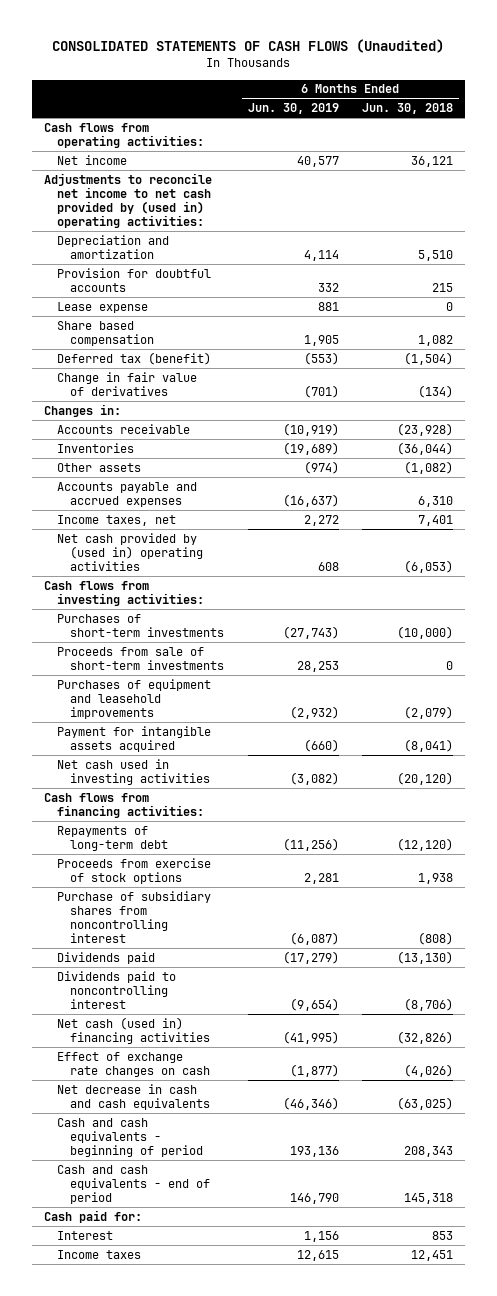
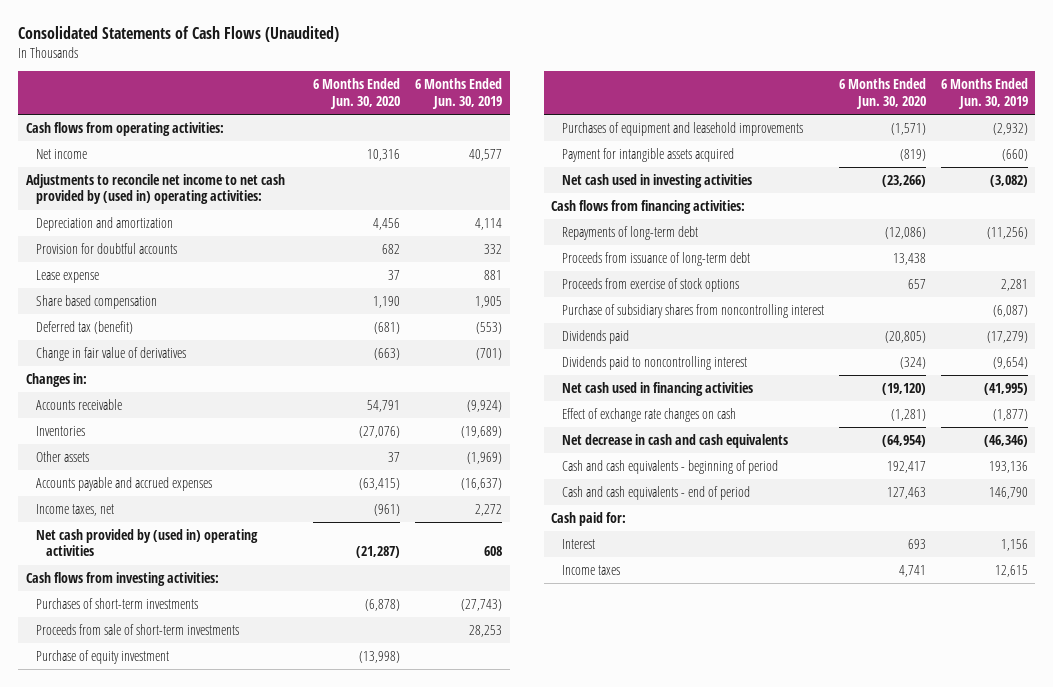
[52,38,445,53] CONSOLIDATED STATEMENTS OF CASH FLOWS (Unaudited) -> [18,26,340,43] Consolidated Statements of Cash Flows (Unaudited)
[362,103,454,115] Jun. 30, 2018 -> none
none -> [313,78,401,109] 6 Months Ended Jun. 30, 2020
[282,422,339,436] (10,919) -> [467,399,503,412] (9,924)
[303,460,339,474] (974) -> [467,451,503,464] (1,969)
none -> [36,649,170,664] Purchase of equity investment
none -> [561,251,750,266] Proceeds from issuance of long-term debt
[57,1016,211,1044] Net cash (used in) financing activities -> [561,381,753,396] Net cash used in financing activities

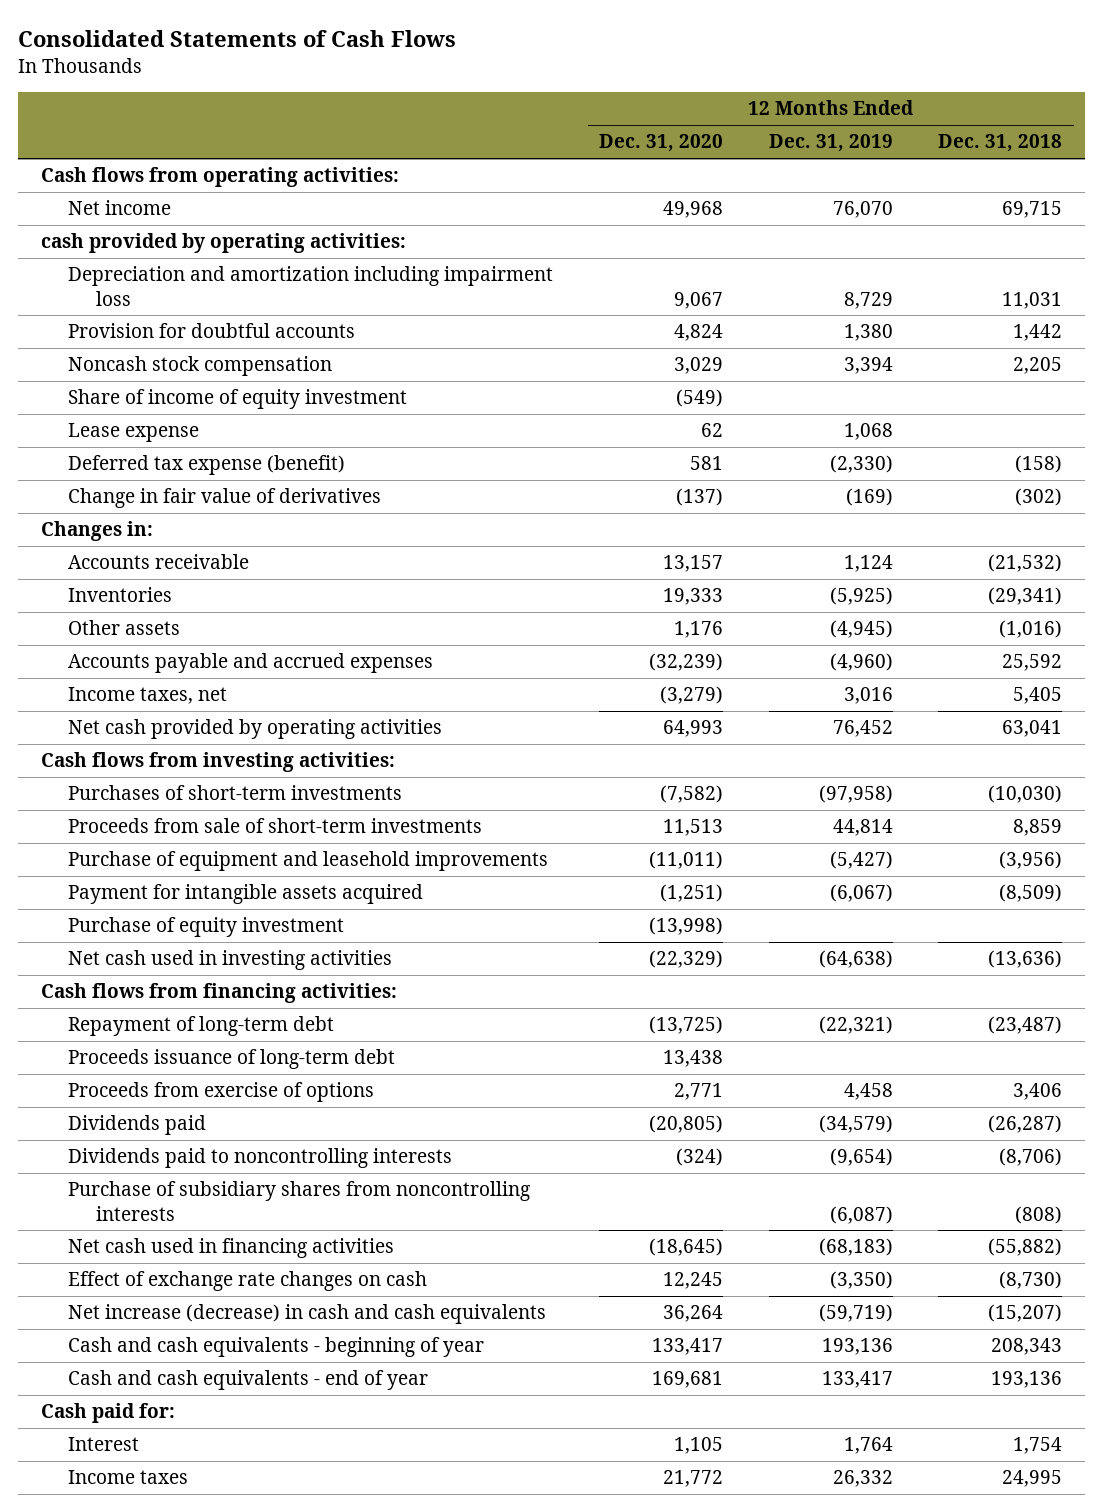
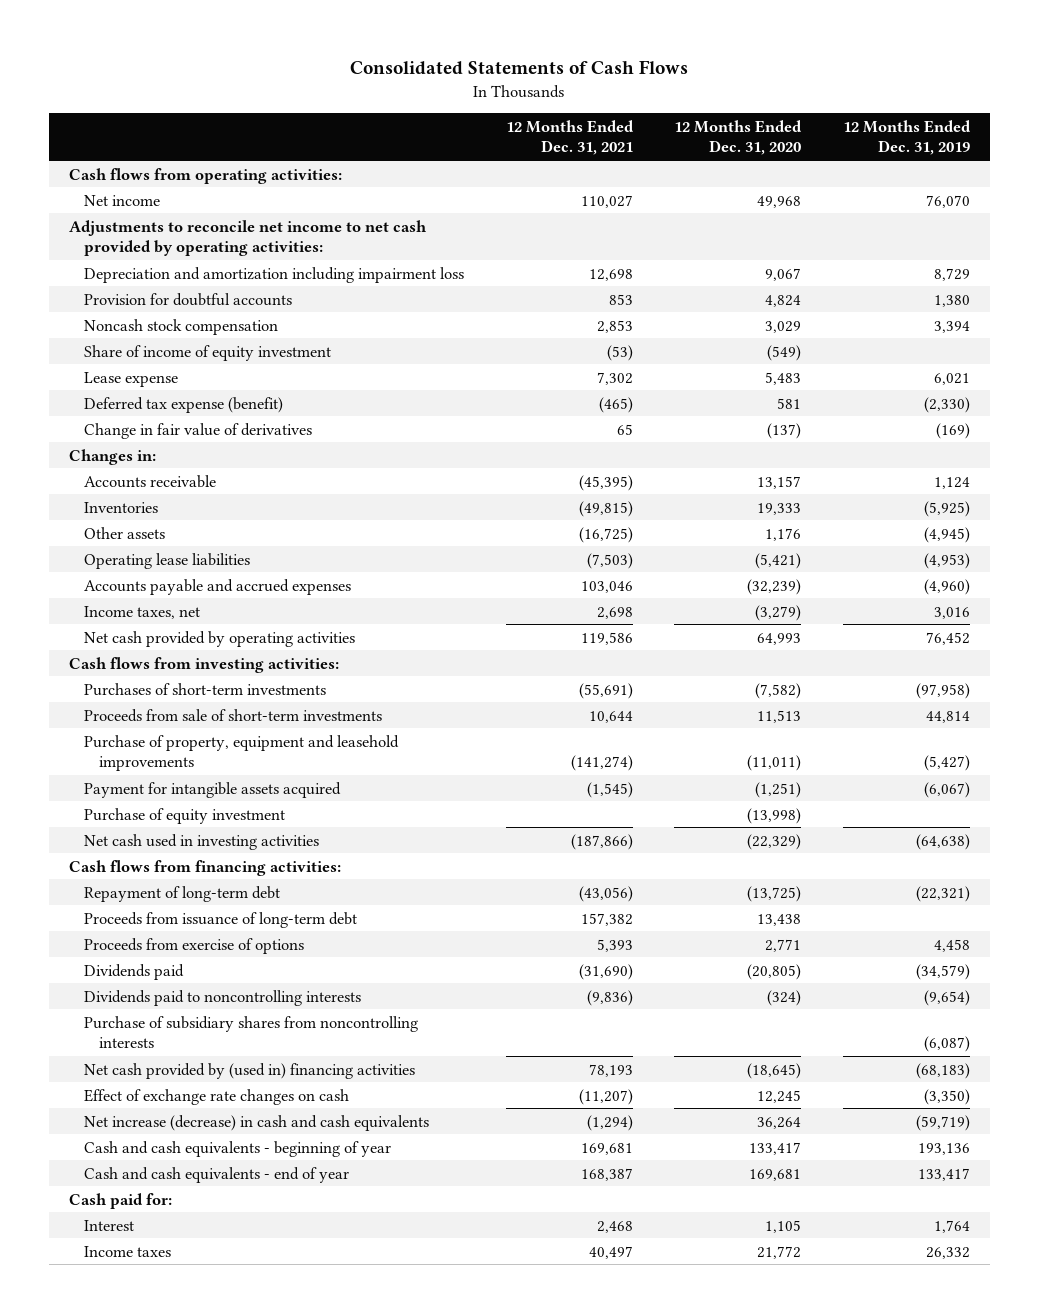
[938,134,1063,153] Dec. 31, 2018 -> none
none -> [505,119,634,156] 12 Months Ended Dec. 31, 2021
[40,233,406,254] cash provided by operating activities: -> [69,219,428,257] Adjustments to reconcile net income to net cash provided by operating activities:
[701,423,724,438] 62 -> [765,371,802,385] 5,483
[843,423,893,441] 1,068 -> [933,372,970,385] 6,021
none -> [83,552,250,569] Operating lease liabilities
[68,851,549,872] Purchase of equipment and leasehold improvements -> [83,734,399,772] Purchase of property, equipment and leasehold improvements
[68,1049,396,1070] Proceeds issuance of long-term debt -> [83,911,357,928] Proceeds from issuance of long-term debt
[68,1238,395,1259] Net cash used in financing activities -> [83,1062,415,1079] Net cash provided by (used in) financing activities

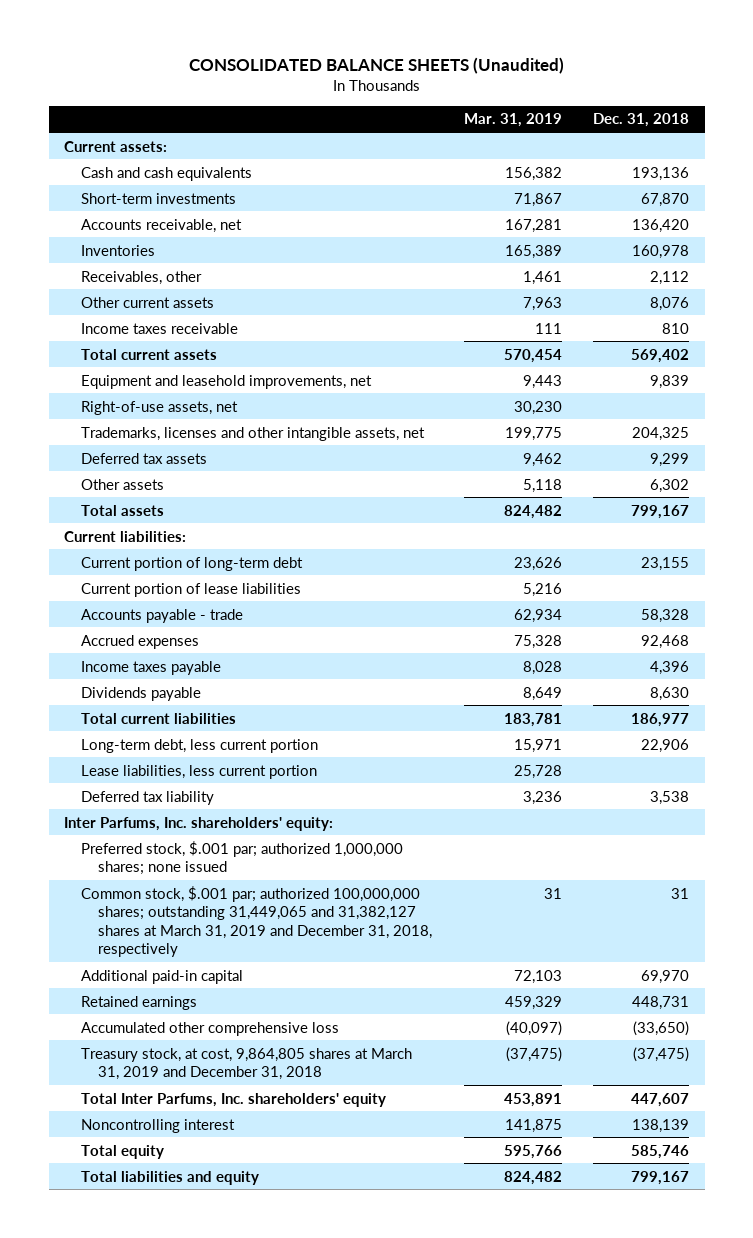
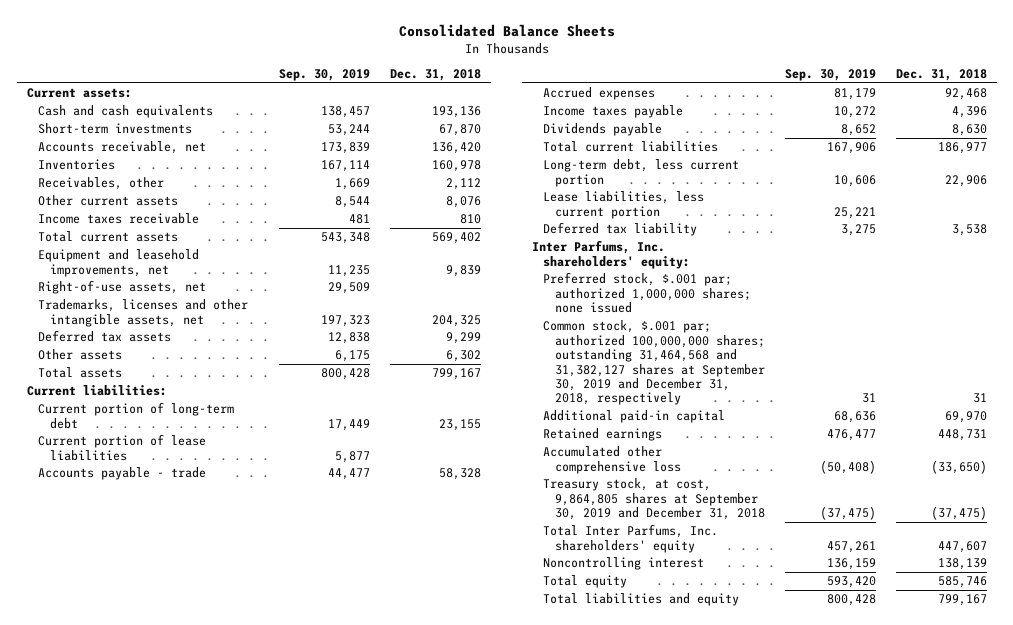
[188,57,564,75] CONSOLIDATED BALANCE SHEETS (Unaudited) -> [398,24,615,38] Consolidated Balance Sheets
[463,113,562,128] Mar. 31, 2019 -> none
none -> [279,69,371,82] Sep. 30, 2019
[81,885,433,958] Common stock, $.001 par; authorized 100,000,000 shares; outstanding 31,449,065 and 31,382,127 shares at March 31, 2019 and December 31, 2018, respectively -> [543,320,765,406] Common stock, $.001 par; authorized 100,000,000 shares; outstanding 31,464,568 and 31,382,127 shares at September 30, 2019 and December 31, 2018, respectively
[81,1047,413,1081] Treasury stock, at cost, 9,864,805 shares at March 31, 2019 and December 31, 2018 -> [543,478,765,521] Treasury stock, at cost, 9,864,805 shares at September 30, 2019 and December 31, 2018

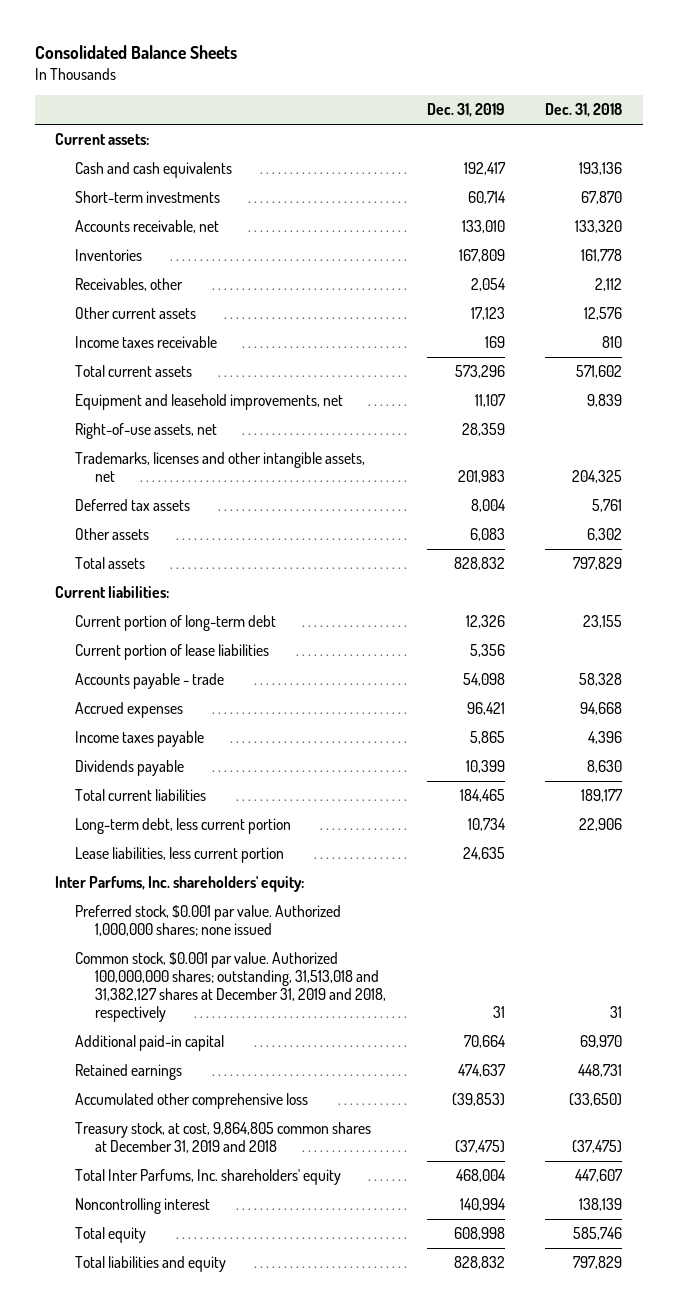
[279,69,371,82] Sep. 30, 2019 -> none
none -> [426,103,505,118] Dec. 31, 2019
[432,142,482,155] 136,420 -> [575,220,623,234] 133,320
[432,160,482,173] 160,978 -> [581,249,623,263] 161,778
[446,196,482,209] 8,076 -> [584,307,623,321] 12,576
[432,232,482,245] 569,402 -> [576,365,623,379] 571,602
[446,332,482,345] 9,299 -> [592,499,623,513] 5,761
[432,368,482,381] 799,167 -> [573,557,623,571] 797,829
[944,88,987,101] 92,468 -> [580,702,623,716] 94,668
[937,142,987,155] 186,977 -> [581,789,624,803] 189,177
[543,222,698,237] Deferred tax liability -> none
[543,272,751,314] Preferred stock, $.001 par; authorized 1,000,000 shares; none issued -> [75,905,342,937] Preferred stock, $0.001 par value. Authorized 1,000,000 shares; none issued
[543,320,765,406] Common stock, $.001 par; authorized 100,000,000 shares; outstanding 31,464,568 and 31,382,127 shares at September 30, 2019 and December 31, 2018, respectively -> [75,952,387,1023] Common stock, $0.001 par value. Authorized 100,000,000 shares; outstanding, 31,513,018 and 31,382,127 shares at December 31, 2019 and 2018, respectively
[543,478,765,521] Treasury stock, at cost, 9,864,805 shares at September 30, 2019 and December 31, 2018 -> [75,1122,372,1154] Treasury stock, at cost, 9,864,805 common shares at December 31, 2019 and 2018
[937,594,987,607] 799,167 -> [573,1256,623,1270] 797,829

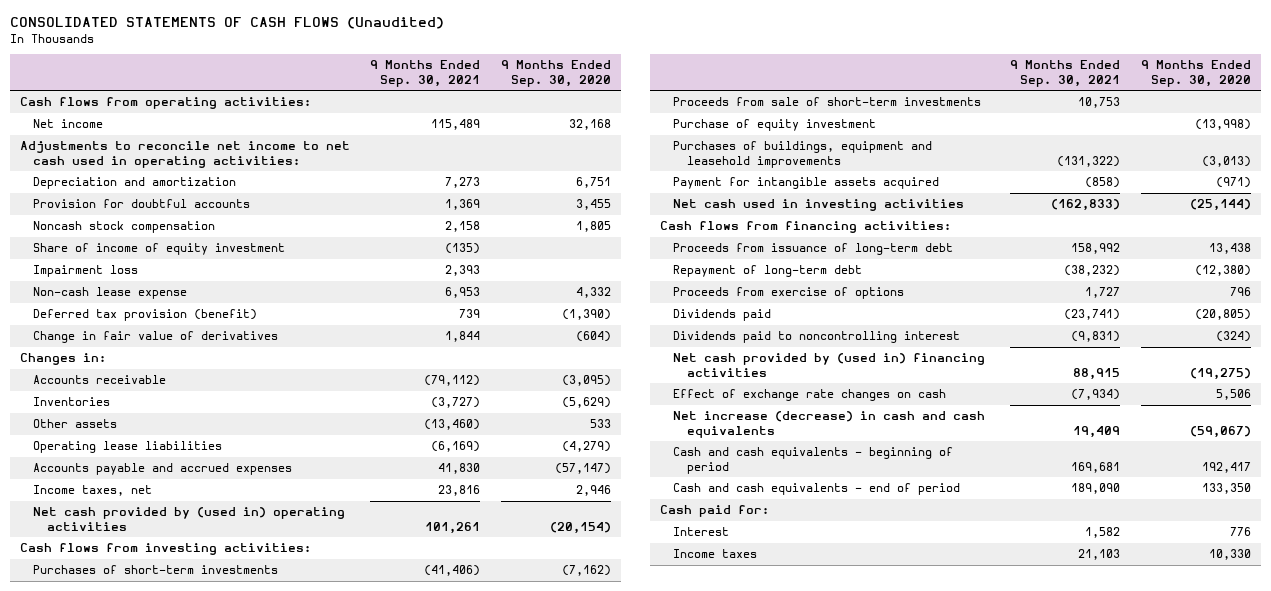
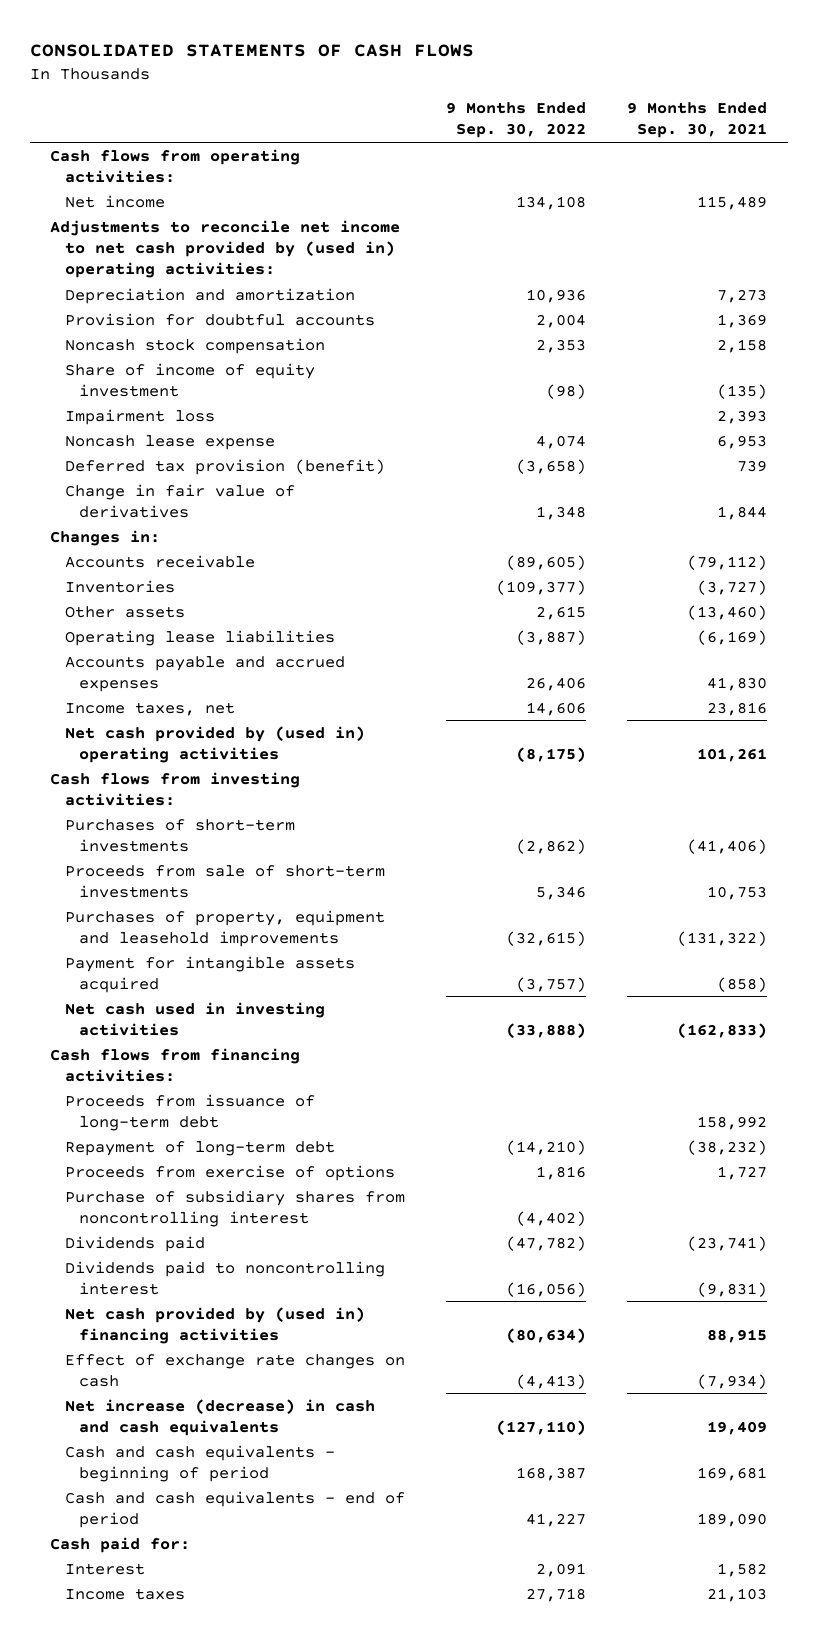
[9,17,444,30] CONSOLIDATED STATEMENTS OF CASH FLOWS (Unaudited) -> [29,43,474,57] CONSOLIDATED STATEMENTS OF CASH FLOWS
[500,60,611,87] 9 Months Ended Sep. 30, 2020 -> none
none -> [445,102,586,139] 9 Months Ended Sep. 30, 2022
[19,141,350,168] Adjustments to reconcile net income to net cash used in operating activities: -> [50,219,401,278] Adjustments to reconcile net income to net cash provided by (used in) operating activities:
[33,287,188,300] Non-cash lease expense -> [64,434,275,450] Noncash lease expense
[673,119,877,132] Purchase of equity investment -> none
[673,141,933,168] Purchases of buildings, equipment and leasehold improvements -> [64,909,385,947] Purchases of property, equipment and leasehold improvements
none -> [64,1189,405,1227] Purchase of subsidiary shares from noncontrolling interest

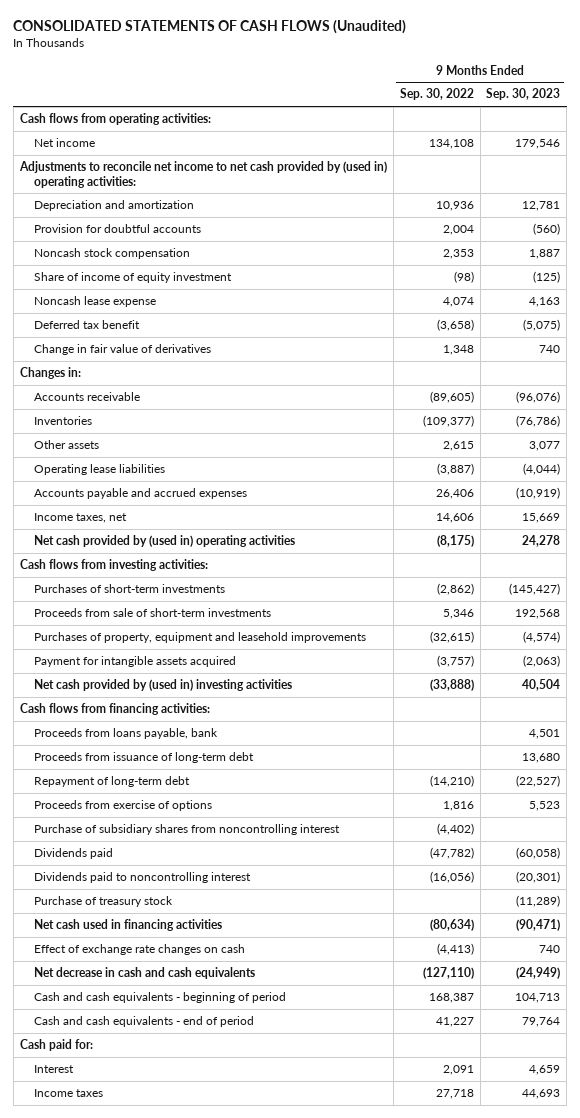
[29,43,474,57] CONSOLIDATED STATEMENTS OF CASH FLOWS -> [13,20,407,35] CONSOLIDATED STATEMENTS OF CASH FLOWS (Unaudited)
[627,102,768,139] 9 Months Ended Sep. 30, 2021 -> none
none -> [486,88,561,101] Sep. 30, 2023
[64,408,215,425] Impairment loss -> none
[64,458,385,475] Deferred tax provision (benefit) -> [33,320,140,330] Deferred tax benefit
[64,1001,325,1036] Net cash used in investing activities -> [33,679,292,692] Net cash provided by (used in) investing activities
none -> [33,728,218,740] Proceeds from loans payable, bank
none -> [33,896,173,908] Purchase of treasury stock
[64,1306,365,1344] Net cash provided by (used in) financing activities -> [33,919,222,932] Net cash used in financing activities
[64,1398,375,1436] Net increase (decrease) in cash and cash equivalents -> [33,967,255,980] Net decrease in cash and cash equivalents

